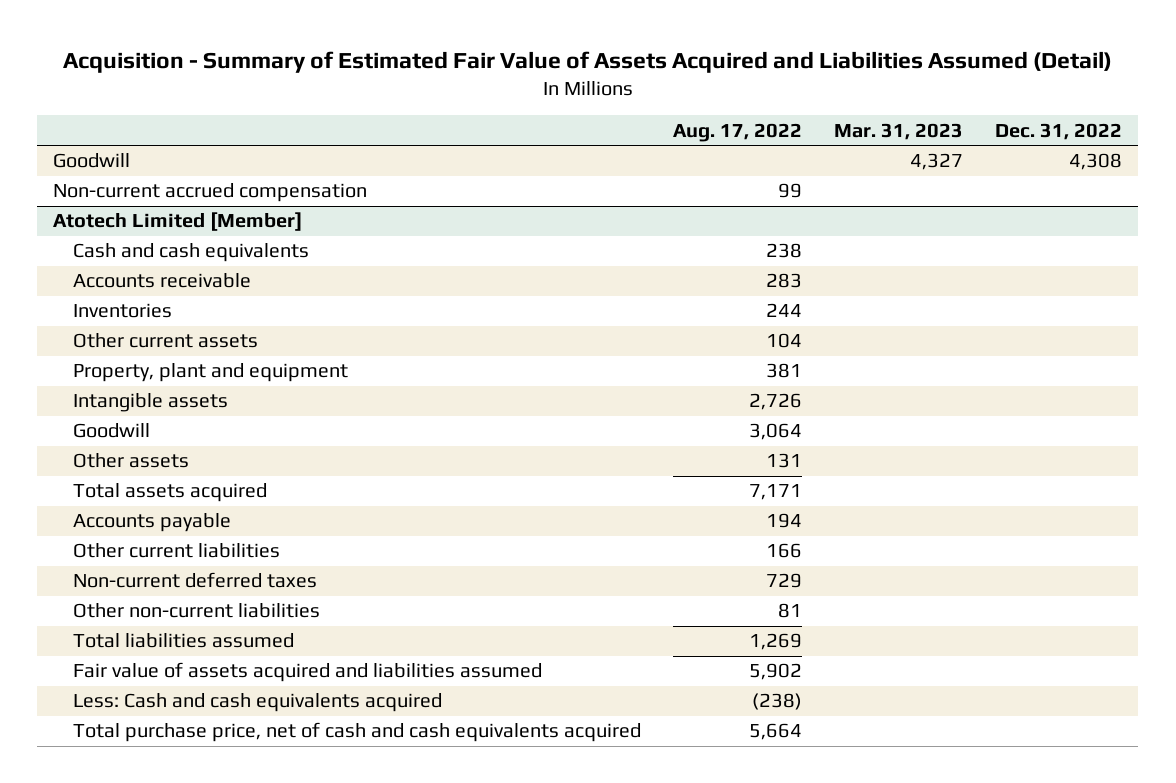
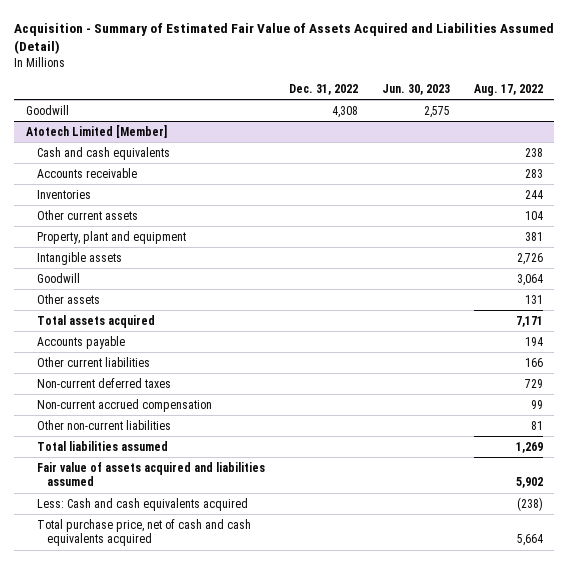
[834,122,964,140] Mar. 31, 2023 -> none
none -> [381,84,450,96] Jun. 30, 2023
[53,183,368,203] Non-current accrued compensation -> none
none -> [36,398,212,412] Non-current accrued compensation

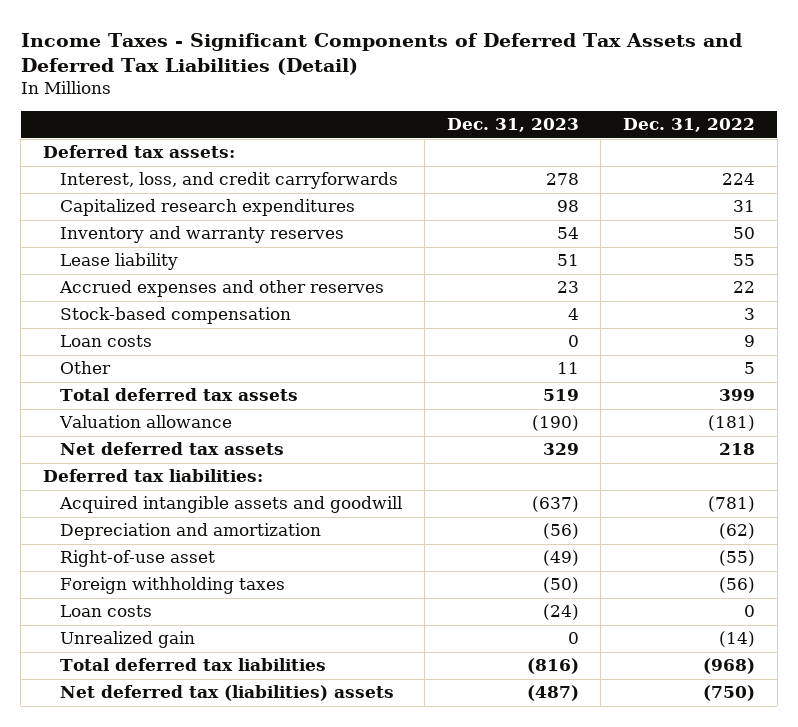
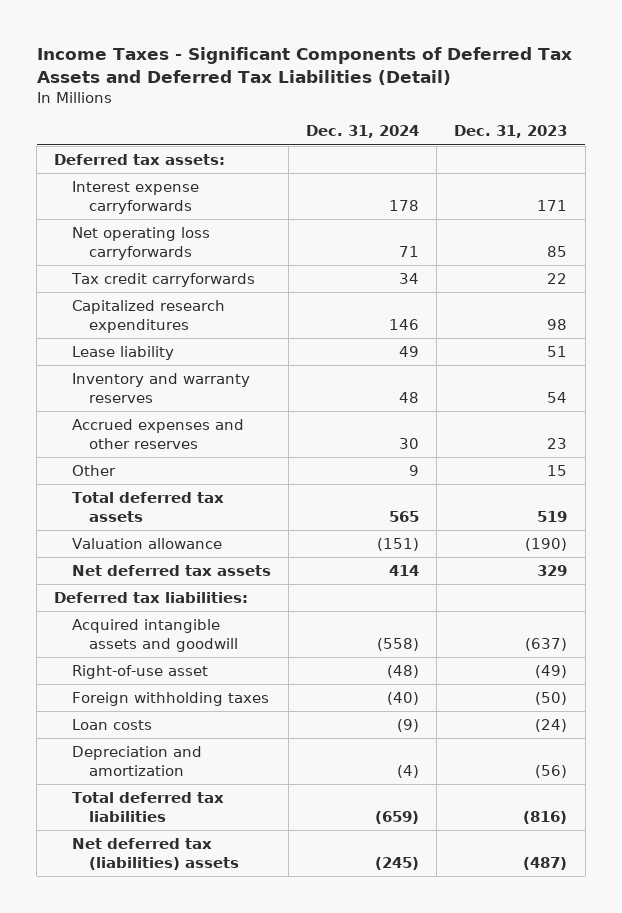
[622,118,755,133] Dec. 31, 2022 -> none
none -> [306,125,420,139] Dec. 31, 2024
[60,172,399,190] Interest, loss, and credit carryforwards -> none
none -> [71,181,199,214] Interest expense carryforwards
none -> [71,227,210,260] Net operating loss carryforwards
none -> [70,273,255,288] Tax credit carryforwards
[60,226,345,244] Inventory and warranty reserves -> [71,373,250,403] Inventory and warranty reserves
[60,307,292,325] Stock-based compensation -> none
[60,335,153,348] Loan costs -> none
[556,362,579,375] 11 -> [547,465,568,477] 15
[60,631,196,649] Unrealized gain -> none
[60,523,322,541] Depreciation and amortization -> [71,746,202,776] Depreciation and amortization

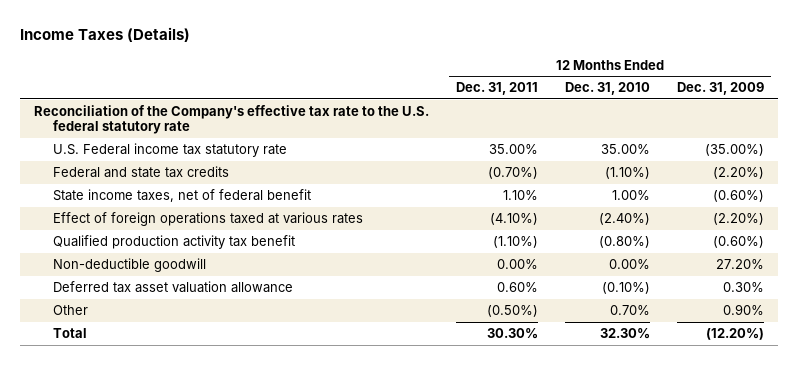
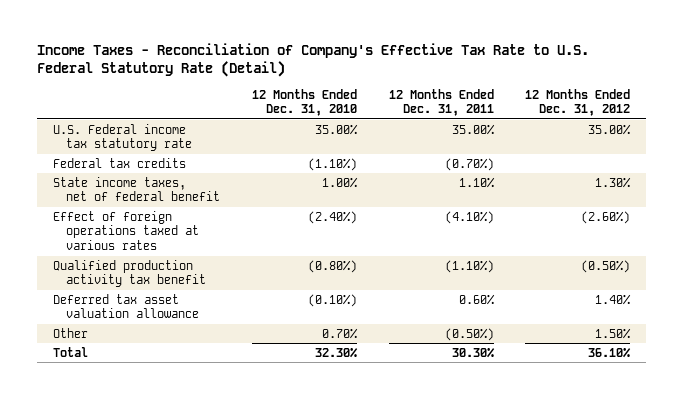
[20,27,191,43] Income Taxes (Details) -> [37,43,590,78] Income Taxes - Reconciliation of Company's Effective Tax Rate to U.S. Federal Statutory Rate (Detail)
[677,82,765,96] Dec. 31, 2009 -> none
none -> [525,88,631,117] 12 Months Ended Dec. 31, 2012
[33,105,429,135] Reconciliation of the Company's effective tax rate to the U.S. federal statutory rate -> none
[53,166,230,179] Federal and state tax credits -> [52,157,186,168] Federal tax credits
[53,258,207,273] Non-deductible goodwill -> none

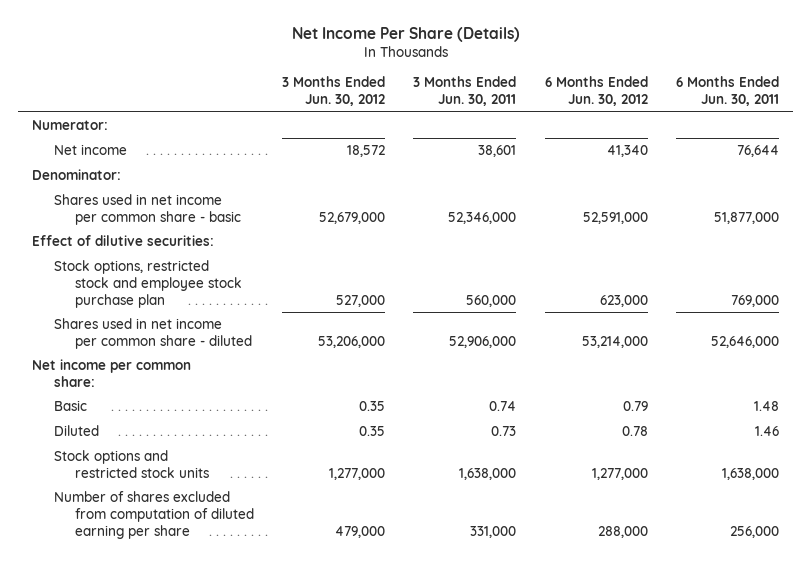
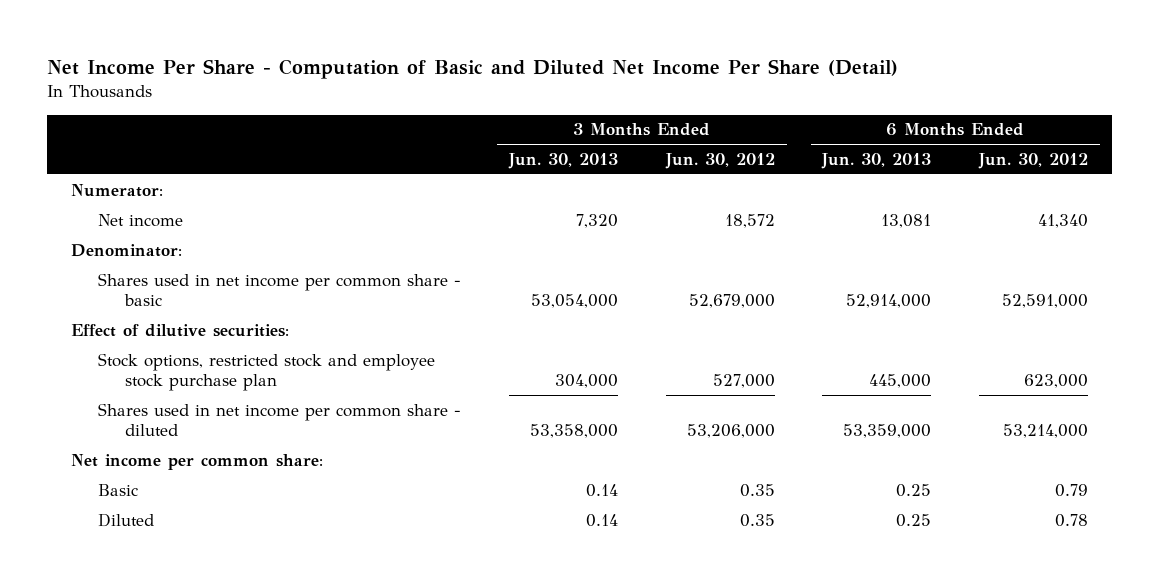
[291,26,520,42] Net Income Per Share (Details) -> [47,59,899,80] Net Income Per Share - Computation of Basic and Diluted Net Income Per Share (Detail)
[413,76,517,107] 3 Months Ended Jun. 30, 2011 -> none
[676,76,780,107] 6 Months Ended Jun. 30, 2011 -> none
none -> [507,153,618,170] Jun. 30, 2013
none -> [821,153,932,170] Jun. 30, 2013
[53,450,209,478] Stock options and restricted stock units -> none
[53,491,254,539] Number of shares excluded from computation of diluted earning per share -> none

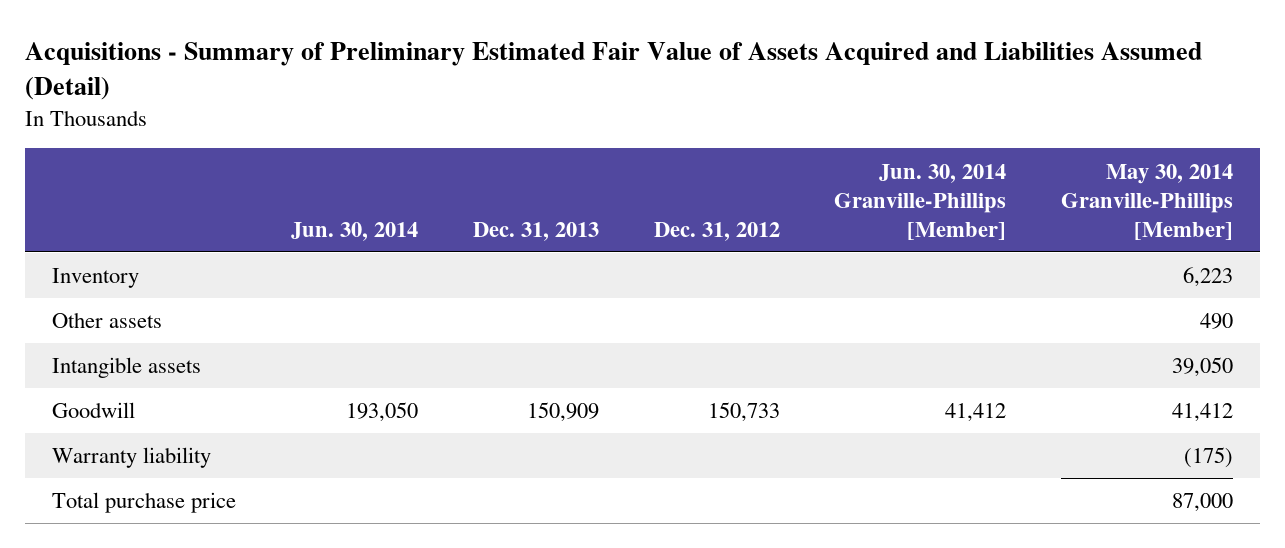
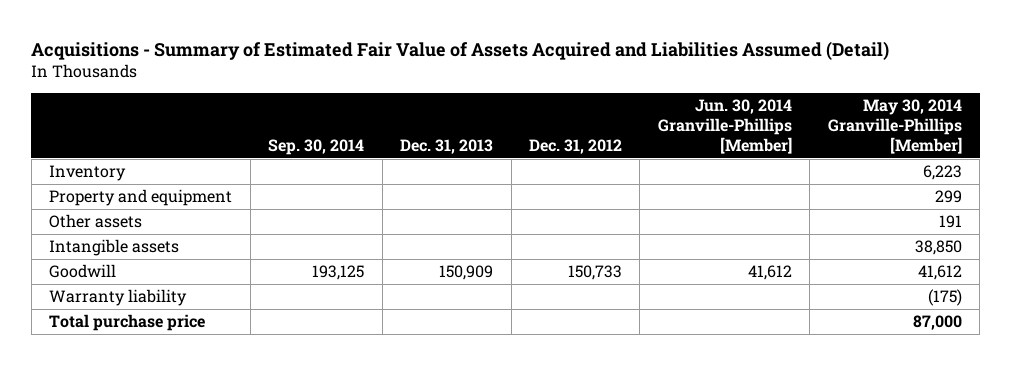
[24,41,1202,101] Acquisitions - Summary of Preliminary Estimated Fair Value of Assets Acquired and Liabilities Assumed (Detail) -> [31,40,890,60] Acquisitions - Summary of Estimated Fair Value of Assets Acquired and Liabilities Assumed (Detail)
[290,221,418,241] Jun. 30, 2014 -> none
none -> [268,139,365,156] Sep. 30, 2014
none -> [49,188,233,206] Property and equipment
[1200,313,1234,330] 490 -> [938,214,962,228] 191
[1172,357,1234,378] 39,050 -> [914,239,962,255] 38,850
[945,403,1007,423] 41,412 -> [747,264,792,280] 41,612
[1172,403,1234,423] 41,412 -> [917,264,962,280] 41,612

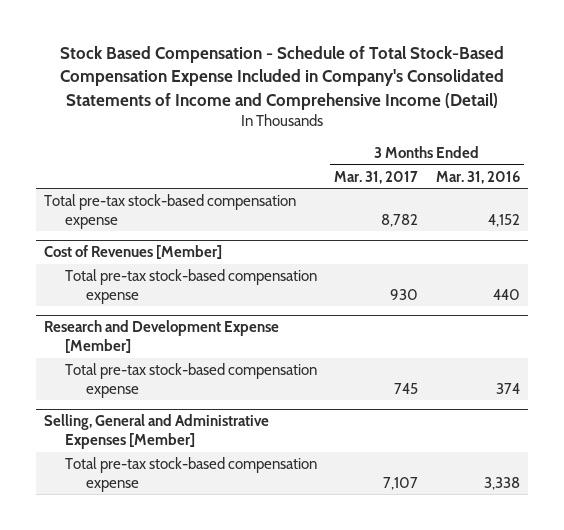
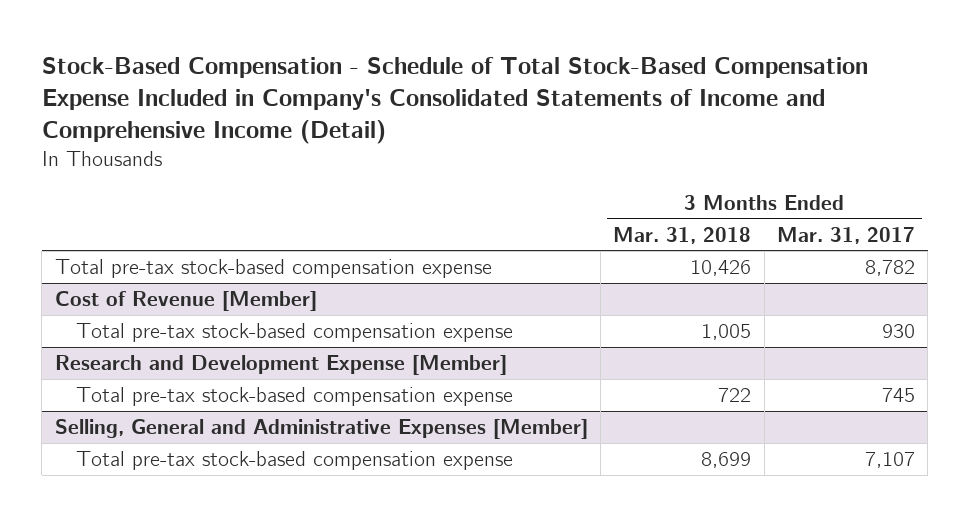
[59,46,504,110] Stock Based Compensation - Schedule of Total Stock-Based Compensation Expense Included in Company's Consolidated Statements of Income and Comprehensive Income (Detail) -> [41,56,868,145] Stock-Based Compensation - Schedule of Total Stock-Based Compensation Expense Included in Company's Consolidated Statements of Income and Comprehensive Income (Detail)
[435,170,520,184] Mar. 31, 2016 -> none
none -> [613,226,752,244] Mar. 31, 2018
[44,245,223,260] Cost of Revenues [Member] -> [54,291,317,312] Cost of Revenue [Member]

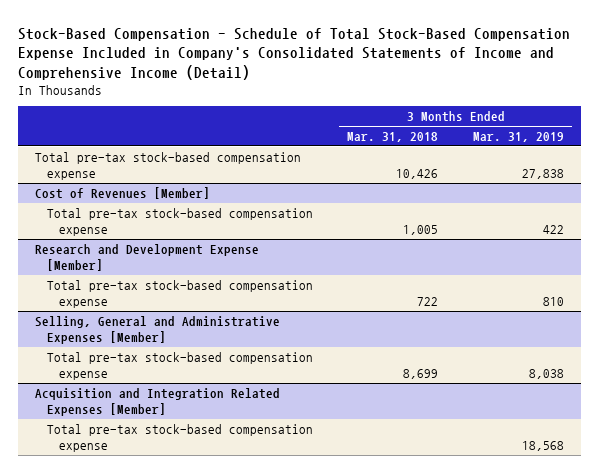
[777,226,916,244] Mar. 31, 2017 -> none
none -> [472,132,564,143] Mar. 31, 2019
[54,291,317,312] Cost of Revenue [Member] -> [35,186,211,199] Cost of Revenues [Member]
none -> [35,387,281,417] Acquisition and Integration Related Expenses [Member]
none -> [47,423,314,453] Total pre-tax stock-based compensation expense

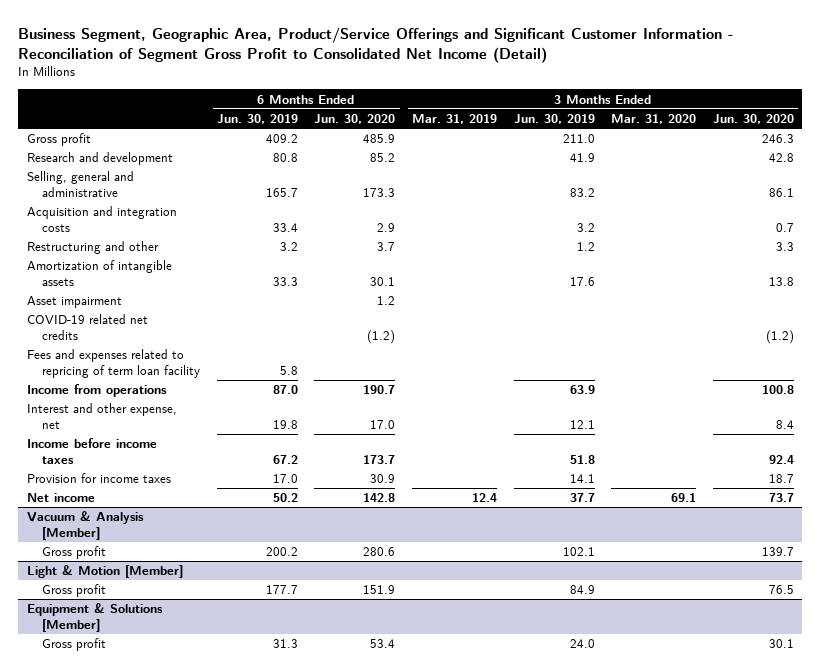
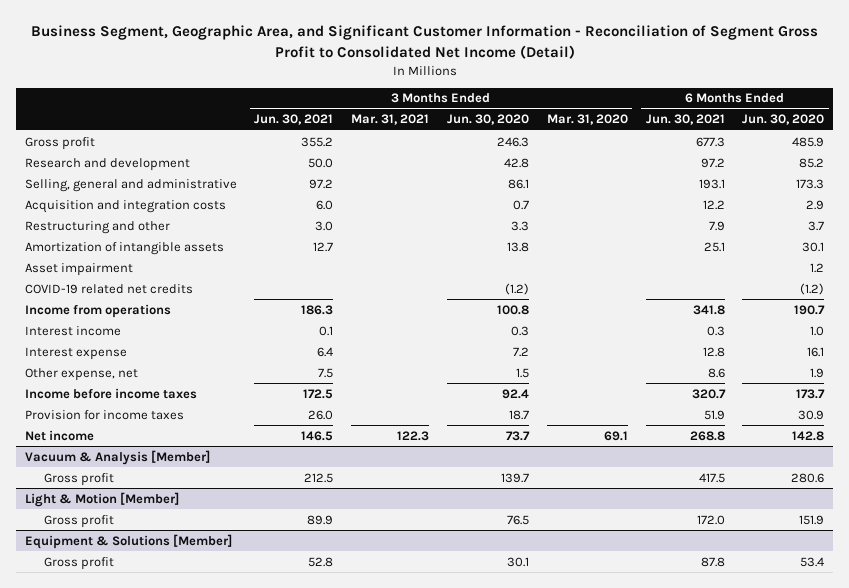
[18,26,735,63] Business Segment, Geographic Area, Product/Service Offerings and Significant Customer Information - Reconciliation of Segment Gross Profit to Consolidated Net Income (Detail) -> [30,25,818,59] Business Segment, Geographic Area, and Significant Customer Information - Reconciliation of Segment Gross Profit to Consolidated Net Income (Detail)
[216,114,298,125] Jun. 30, 2019 -> none
[412,114,498,125] Mar. 31, 2019 -> none
[513,114,595,125] Jun. 30, 2019 -> none
none -> [254,114,334,126] Jun. 30, 2021
none -> [351,114,430,126] Mar. 31, 2021
none -> [645,114,725,126] Jun. 30, 2021
[26,349,201,379] Fees and expenses related to repricing of term loan facility -> none
none -> [24,325,121,336] Interest income
none -> [24,346,127,360] Interest expense
[26,403,177,430] Interest and other expense, net -> [24,367,138,381] Other expense, net
[370,420,396,430] 17.0 -> [810,367,825,378] 1.9
[775,420,794,430] 8.4 -> [516,367,530,378] 1.5

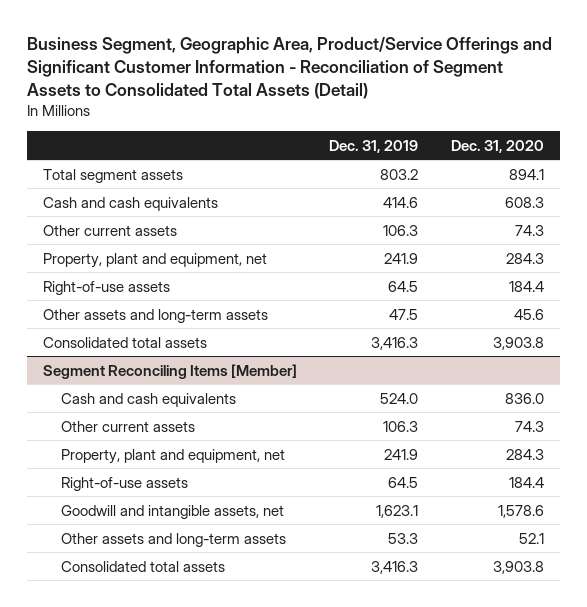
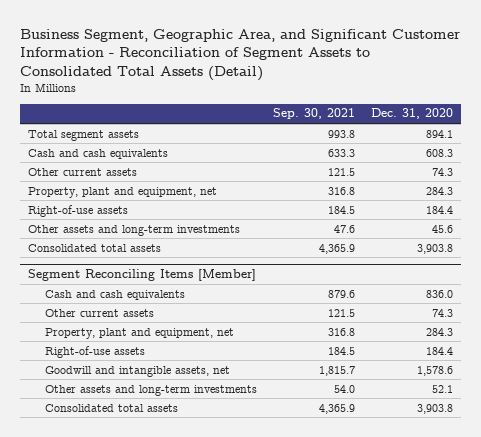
[26,36,552,100] Business Segment, Geographic Area, Product/Service Offerings and Significant Customer Information - Reconciliation of Segment Assets to Consolidated Total Assets (Detail) -> [20,28,461,81] Business Segment, Geographic Area, and Significant Customer Information - Reconciliation of Segment Assets to Consolidated Total Assets (Detail)
[329,139,419,153] Dec. 31, 2019 -> none
none -> [273,108,356,120] Sep. 30, 2021
[42,308,268,323] Other assets and long-term assets -> [28,224,241,236] Other assets and long-term investments
[60,532,286,547] Other assets and long-term assets -> [45,384,258,396] Other assets and long-term investments

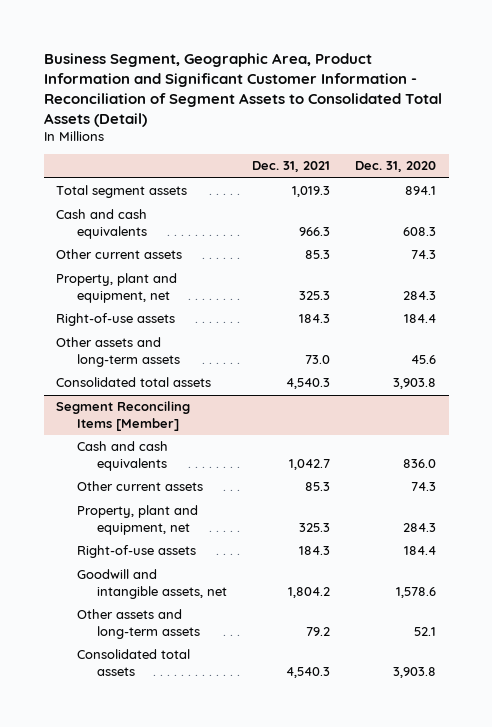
[20,28,461,81] Business Segment, Geographic Area, and Significant Customer Information - Reconciliation of Segment Assets to Consolidated Total Assets (Detail) -> [43,52,442,127] Business Segment, Geographic Area, Product Information and Significant Customer Information - Reconciliation of Segment Assets to Consolidated Total Assets (Detail)
[273,108,356,120] Sep. 30, 2021 -> none
none -> [252,161,331,173] Dec. 31, 2021
[28,224,241,236] Other assets and long-term investments -> [56,337,180,367] Other assets and long-term assets
[45,384,258,396] Other assets and long-term investments -> [76,609,201,639] Other assets and long-term assets

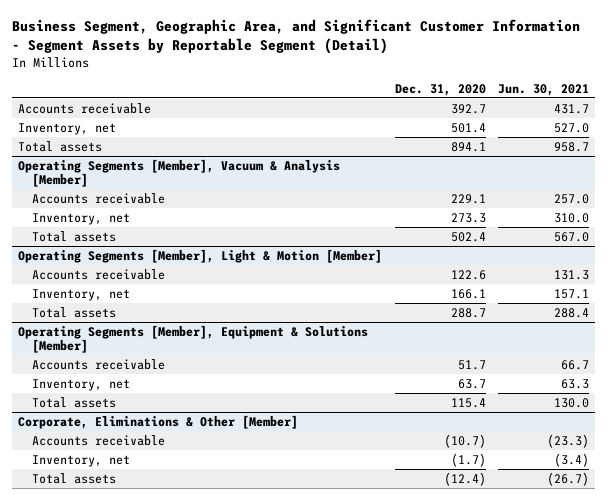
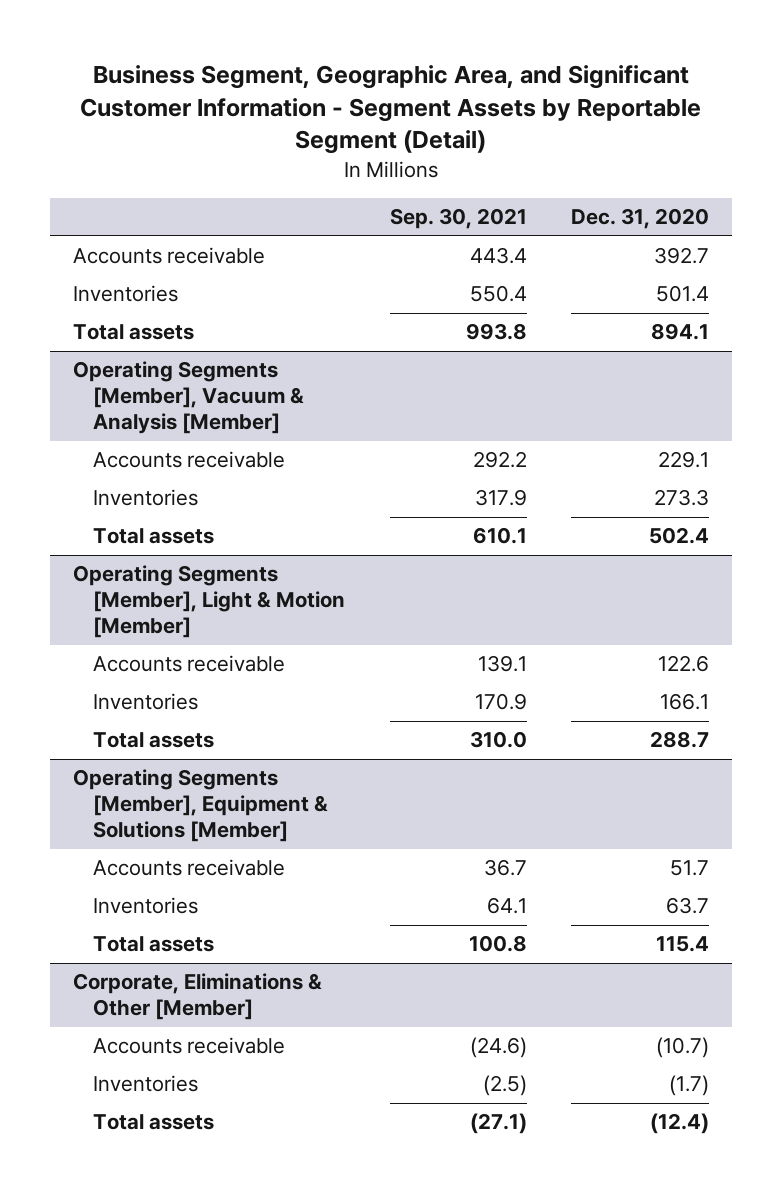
[497,83,589,96] Jun. 30, 2021 -> none
none -> [389,208,527,230] Sep. 30, 2021
[18,122,117,135] Inventory, net -> [72,285,178,303] Inventories
[31,212,130,225] Inventory, net -> [93,489,199,507] Inventories
[31,288,130,301] Inventory, net -> [93,693,199,711] Inventories
[31,378,130,391] Inventory, net -> [93,897,199,915] Inventories
[31,454,130,467] Inventory, net -> [93,1075,199,1093] Inventories

